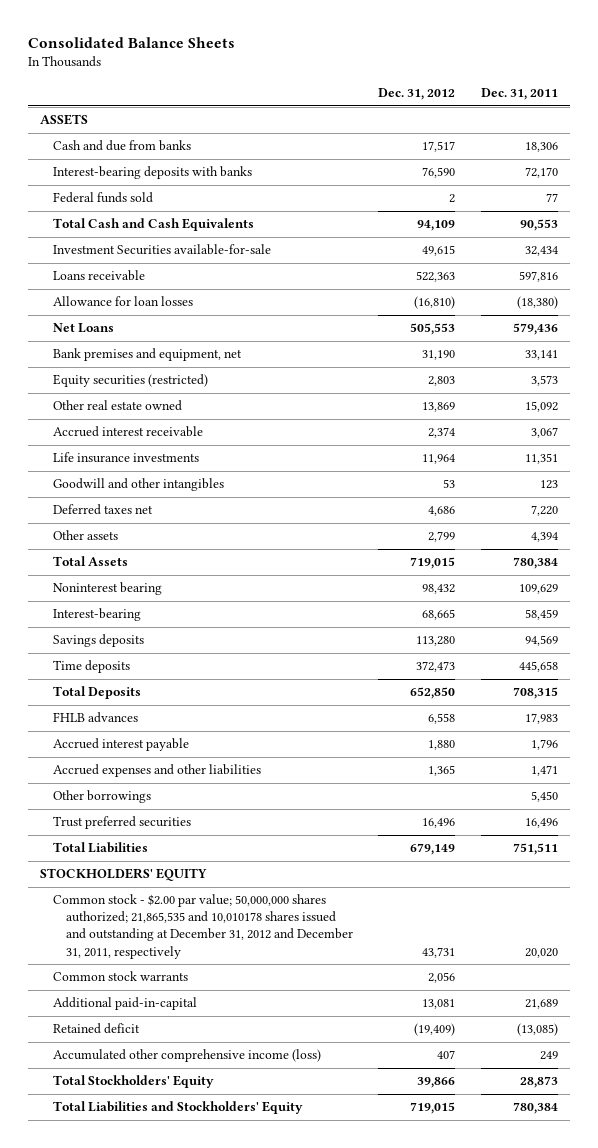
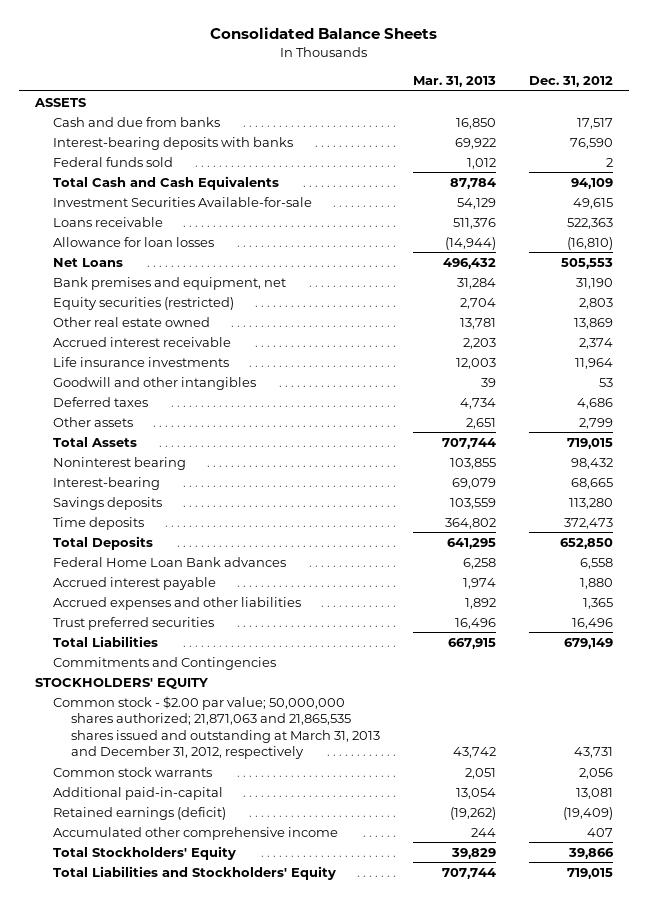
[480,88,558,101] Dec. 31, 2011 -> none
none -> [412,76,496,88] Mar. 31, 2013
[53,244,272,256] Investment Securities available-for-sale -> [53,196,313,207] Investment Securities Available-for-sale
[53,504,154,516] Deferred taxes net -> [53,396,149,407] Deferred taxes
[53,712,139,724] FHLB advances -> [53,556,287,567] Federal Home Loan Bank advances
[53,790,152,804] Other borrowings -> none
none -> [53,656,277,670] Commitments and Contingencies
[53,894,354,959] Common stock - $2.00 par value; 50,000,000 shares authorized; 21,865,535 and 10,010178 shares issued and outstanding at December 31, 2012 and December 31, 2011, respectively -> [53,695,380,760] Common stock - $2.00 par value; 50,000,000 shares authorized; 21,871,063 and 21,865,535 shares issued and outstanding at March 31, 2013 and December 31, 2012, respectively
[53,1023,141,1035] Retained deficit -> [53,806,227,820] Retained earnings (deficit)
[53,1049,322,1063] Accumulated other comprehensive income (loss) -> [53,826,339,840] Accumulated other comprehensive income

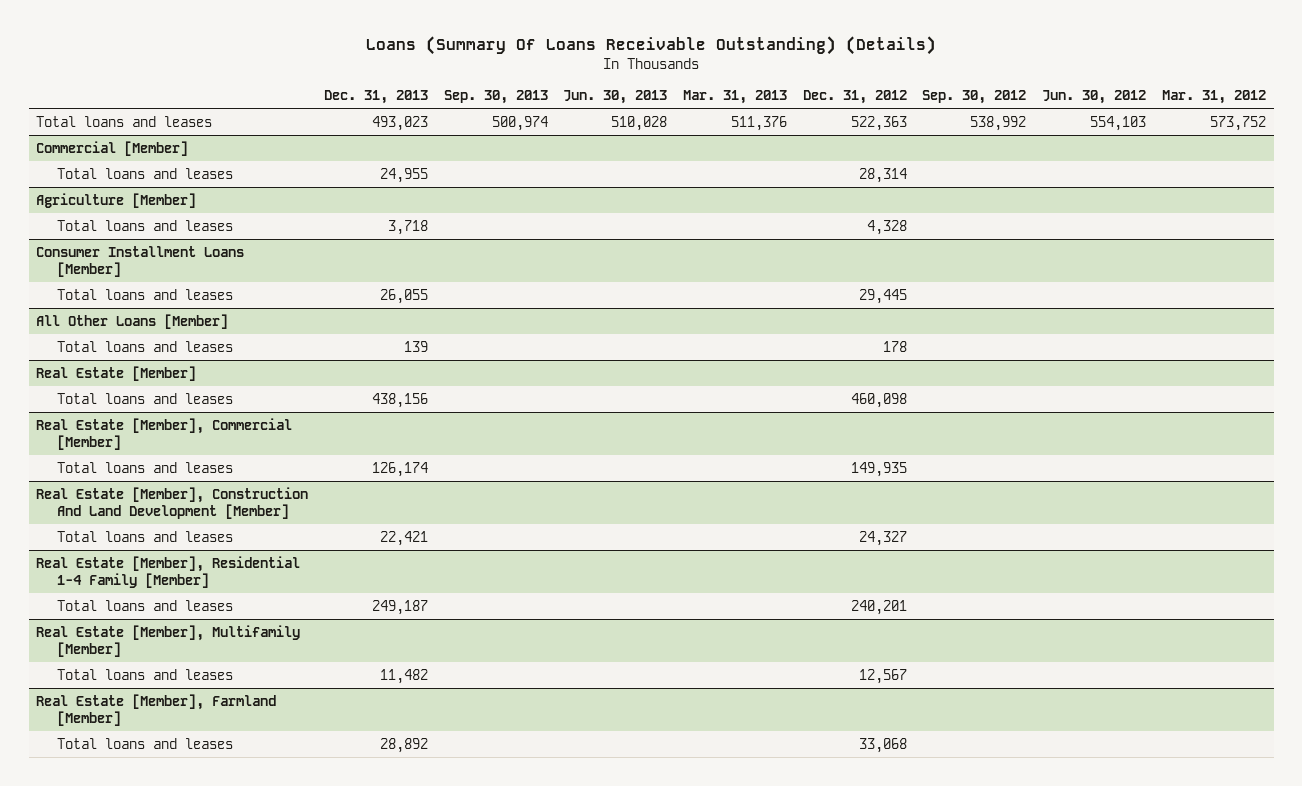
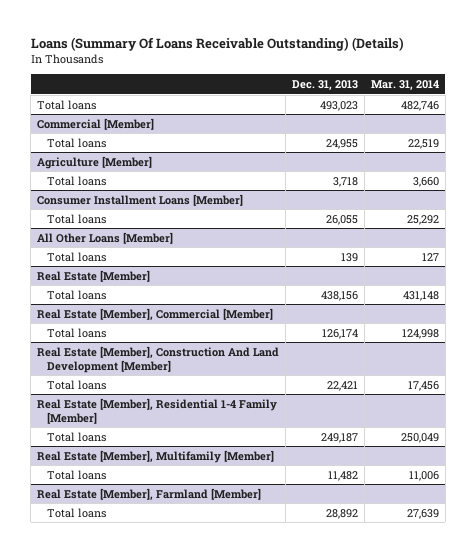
[443,90,548,105] Sep. 30, 2013 -> none
[563,90,668,105] Jun. 30, 2013 -> none
[683,90,788,105] Mar. 31, 2013 -> none
[802,90,907,105] Dec. 31, 2012 -> none
[922,90,1027,105] Sep. 30, 2012 -> none
[1042,90,1147,105] Jun. 30, 2012 -> none
[1161,90,1266,105] Mar. 31, 2012 -> none
none -> [370,80,439,91] Mar. 31, 2014
[36,115,213,127] Total loans and leases -> [37,99,97,110] Total loans
[57,167,234,179] Total loans and leases -> [47,137,107,148] Total loans
[57,219,234,231] Total loans and leases -> [47,175,107,186] Total loans
[57,288,234,300] Total loans and leases -> [47,213,107,224] Total loans
[57,340,234,352] Total loans and leases -> [47,251,107,262] Total loans
[57,392,234,404] Total loans and leases -> [47,289,107,300] Total loans
[57,461,234,473] Total loans and leases -> [47,327,107,338] Total loans
[57,530,234,542] Total loans and leases -> [47,379,107,390] Total loans
[57,599,234,611] Total loans and leases -> [47,431,107,442] Total loans
[57,668,234,680] Total loans and leases -> [47,469,107,480] Total loans
[57,737,234,749] Total loans and leases -> [47,507,107,518] Total loans

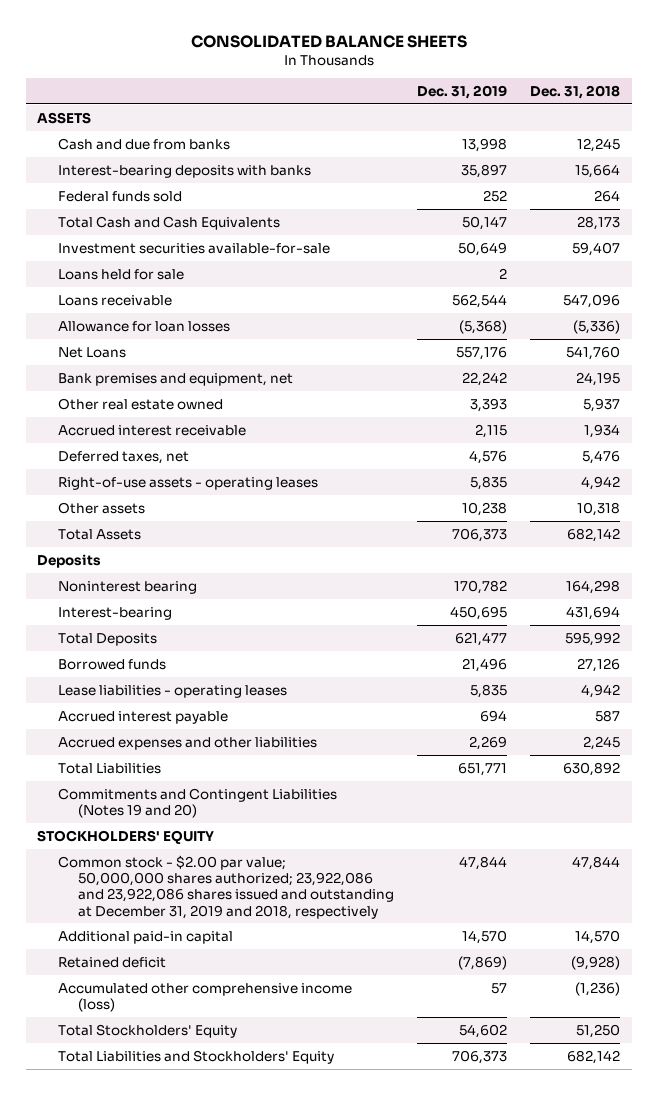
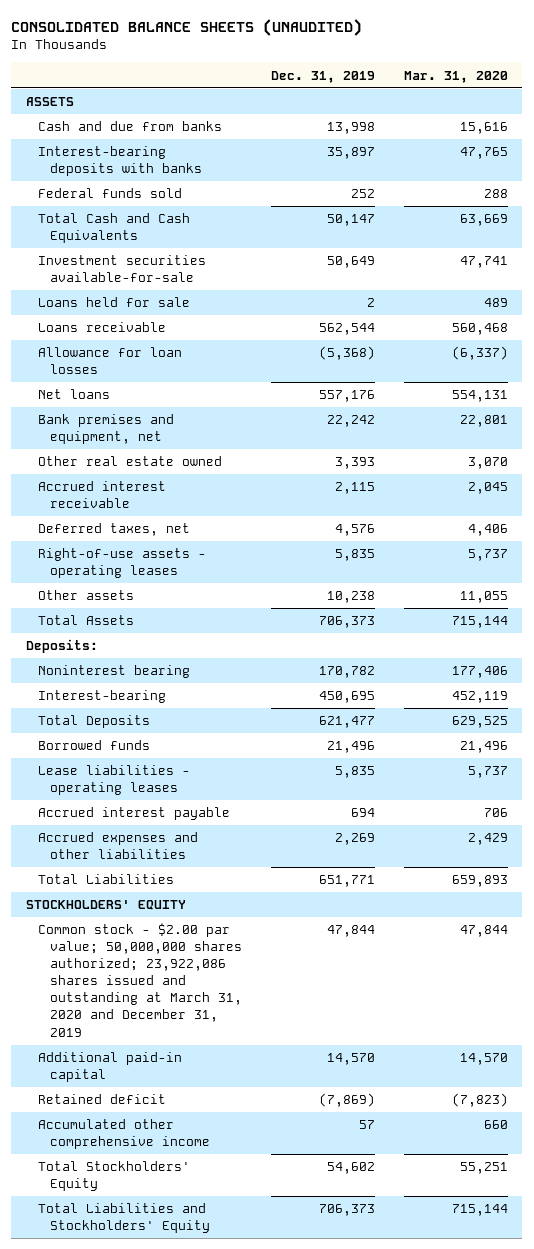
[190,34,467,48] CONSOLIDATED BALANCE SHEETS -> [11,18,363,36] CONSOLIDATED BALANCE SHEETS (UNAUDITED)
[530,84,621,99] Dec. 31, 2018 -> none
none -> [403,70,508,83] Mar. 31, 2020
[57,346,126,358] Net Loans -> [37,389,110,400] Net loans
[37,553,102,568] Deposits -> [25,639,98,654] Deposits:
[57,787,337,818] Commitments and Contingent Liabilities (Notes 19 and 20) -> none
[57,854,395,919] Common stock - $2.00 par value; 50,000,000 shares authorized; 23,922,086 and 23,922,086 shares issued and outstanding at December 31, 2019 and 2018, respectively -> [37,923,242,1037] Common stock - $2.00 par value; 50,000,000 shares authorized; 23,922,086 shares issued and outstanding at March 31, 2020 and December 31, 2019
[57,982,352,1012] Accumulated other comprehensive income (loss) -> [37,1119,210,1150] Accumulated other comprehensive income

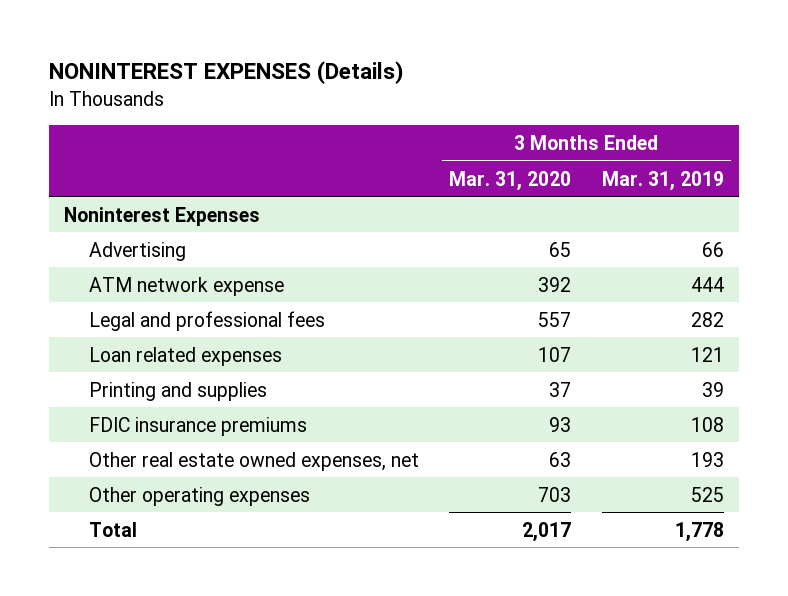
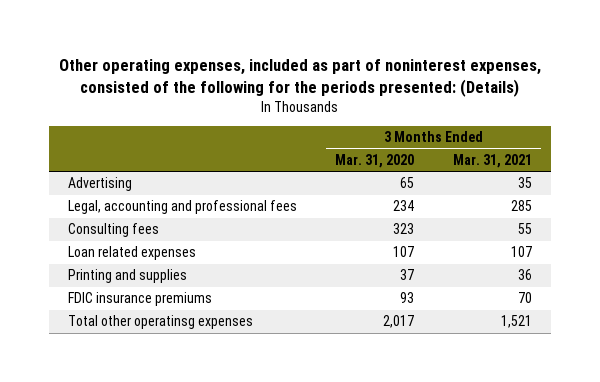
[49,61,404,85] NONINTEREST EXPENSES (Details) -> [58,58,541,97] Other operating expenses, included as part of noninterest expenses, consisted of the following for the periods presented: (Details)
[601,170,724,191] Mar. 31, 2019 -> none
none -> [452,154,532,169] Mar. 31, 2021
[64,206,261,226] Noninterest Expenses -> none
[88,276,284,296] ATM network expense -> none
[88,310,325,331] Legal and professional fees -> [68,200,298,215] Legal, accounting and professional fees
[538,311,572,327] 557 -> [393,200,415,212] 234
none -> [68,223,160,238] Consulting fees
[88,451,419,471] Other real estate owned expenses, net -> none
[88,486,310,506] Other operating expenses -> none
[88,521,137,537] Total -> [68,315,254,330] Total other operatinsg expenses

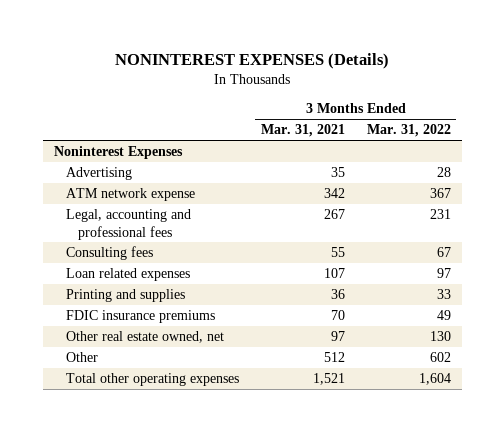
[58,58,541,97] Other operating expenses, included as part of noninterest expenses, consisted of the following for the periods presented: (Details) -> [115,52,390,69] NONINTEREST EXPENSES (Details)
[335,154,415,169] Mar. 31, 2020 -> none
none -> [366,124,451,138] Mar. 31, 2022
none -> [53,146,183,160] Noninterest Expenses
none -> [65,188,195,202] ATM network expense
[510,200,532,212] 285 -> [323,209,345,220] 267
none -> [65,331,224,344] Other real estate owned, net
none -> [65,352,98,363] Other
[68,315,254,330] Total other operatinsg expenses -> [65,373,239,387] Total other operating expenses

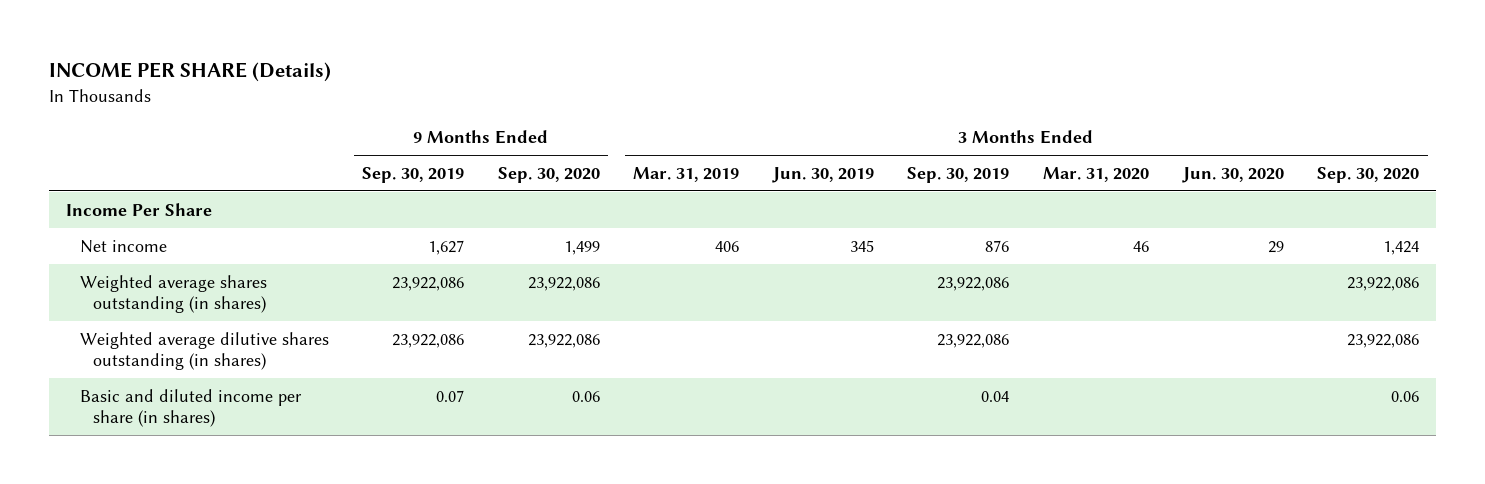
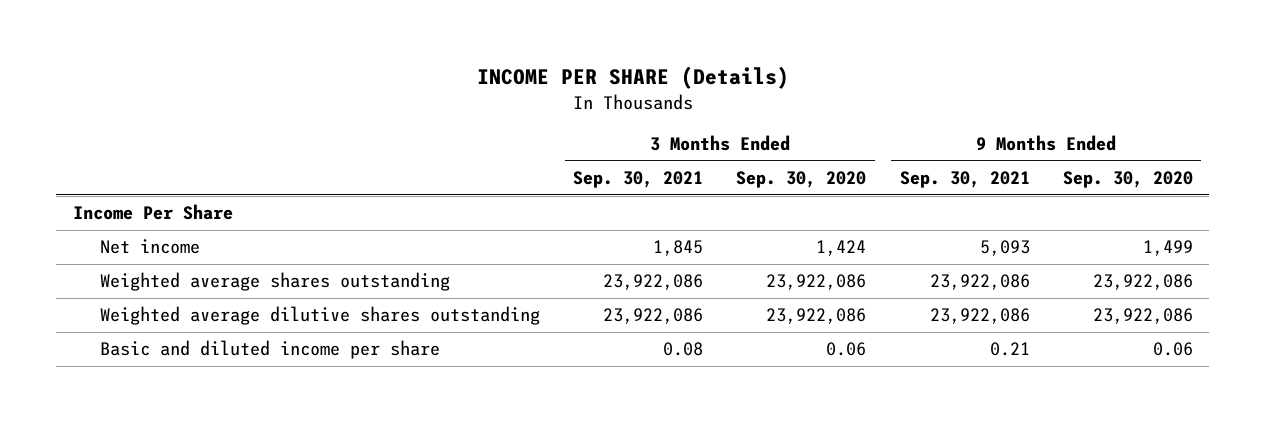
[362,166,465,183] Sep. 30, 2019 -> none
[633,166,740,182] Mar. 31, 2019 -> none
[771,166,874,183] Jun. 30, 2019 -> none
[907,166,1010,183] Sep. 30, 2019 -> none
[1043,166,1150,182] Mar. 31, 2020 -> none
[1181,166,1284,183] Jun. 30, 2020 -> none
none -> [573,171,704,189] Sep. 30, 2021
none -> [899,171,1030,189] Sep. 30, 2021
[79,274,267,313] Weighted average shares outstanding (in shares) -> [99,272,450,292] Weighted average shares outstanding
[79,331,329,370] Weighted average dilutive shares outstanding (in shares) -> [99,306,540,326] Weighted average dilutive shares outstanding
[79,388,302,427] Basic and diluted income per share (in shares) -> [99,340,440,360] Basic and diluted income per share

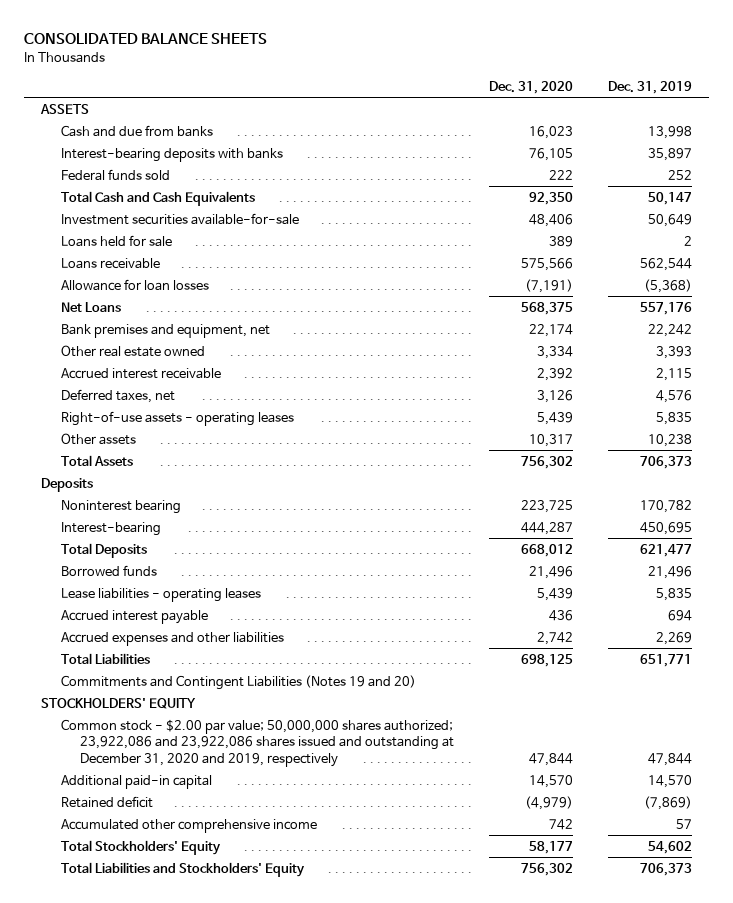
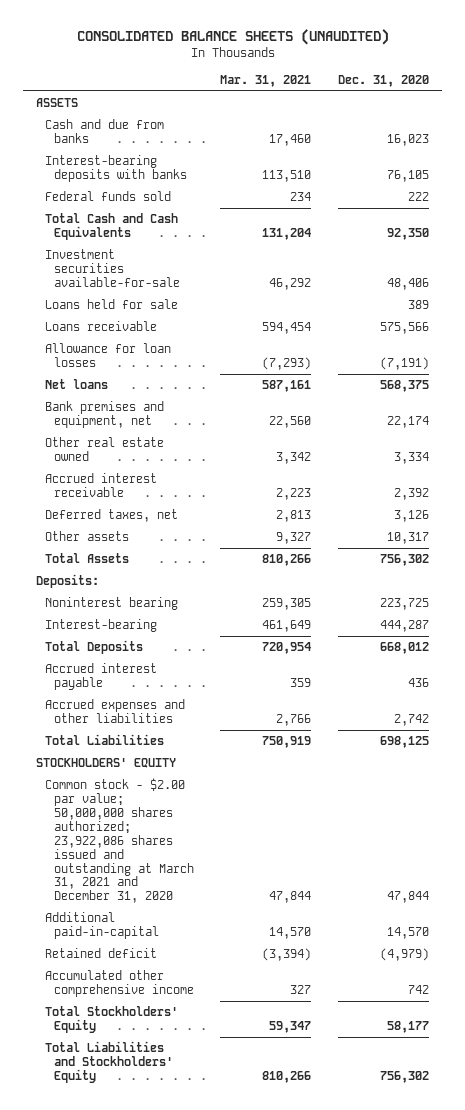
[23,33,267,45] CONSOLIDATED BALANCE SHEETS -> [76,29,389,46] CONSOLIDATED BALANCE SHEETS (UNAUDITED)
[607,81,692,95] Dec. 31, 2019 -> none
none -> [220,75,312,88] Mar. 31, 2021
[60,301,121,312] Net Loans -> [44,378,108,389] Net loans
[60,410,294,426] Right-of-use assets - operating leases -> none
[41,477,94,492] Deposits -> [36,573,100,588] Deposits:
[60,564,157,576] Borrowed funds -> none
[60,587,261,602] Lease liabilities - operating leases -> none
[60,674,416,690] Commitments and Contingent Liabilities (Notes 19 and 20) -> none
[60,718,455,767] Common stock - $2.00 par value; 50,000,000 shares authorized; 23,922,086 and 23,922,086 shares issued and outstanding at December 31, 2020 and 2019, respectively -> [44,777,194,904] Common stock - $2.00 par value; 50,000,000 shares authorized; 23,922,086 shares issued and outstanding at March 31, 2021 and December 31, 2020
[60,774,212,789] Additional paid-in capital -> [44,911,159,939] Additional paid-in-capital

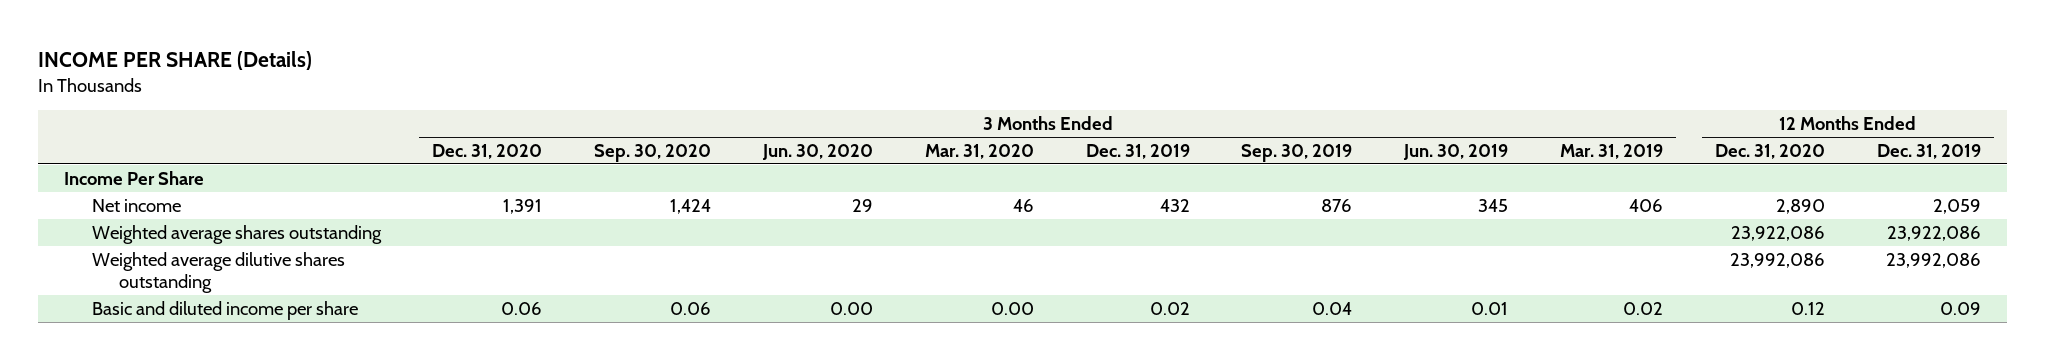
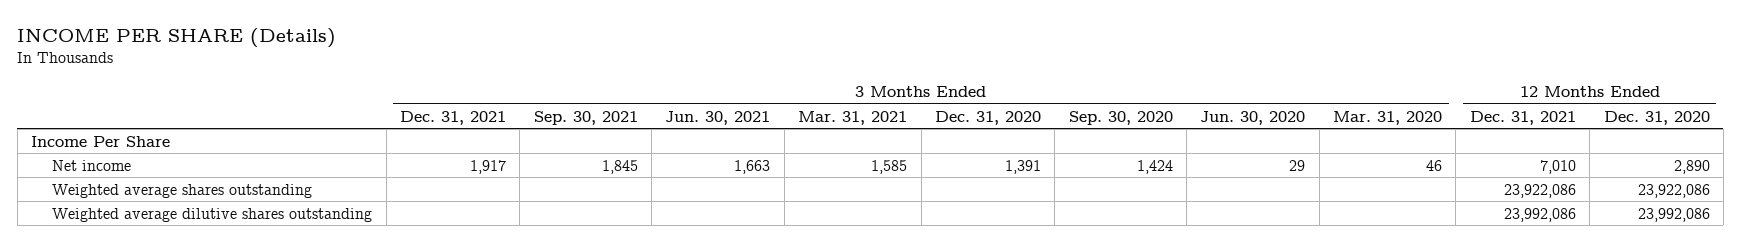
[1085,143,1190,159] Dec. 31, 2019 -> none
[1241,143,1353,162] Sep. 30, 2019 -> none
[1403,143,1509,160] Jun. 30, 2019 -> none
[1560,143,1664,159] Mar. 31, 2019 -> none
[1876,143,1981,159] Dec. 31, 2019 -> none
none -> [399,110,506,125] Dec. 31, 2021
none -> [533,110,638,125] Sep. 30, 2021
none -> [665,110,771,125] Jun. 30, 2021
none -> [798,110,908,125] Mar. 31, 2021
none -> [1469,110,1576,125] Dec. 31, 2021
[91,300,358,320] Basic and diluted income per share -> none

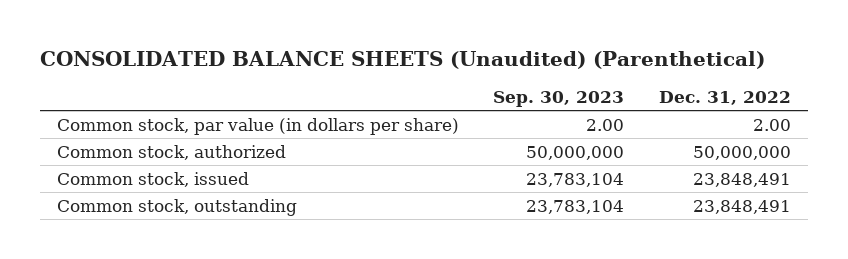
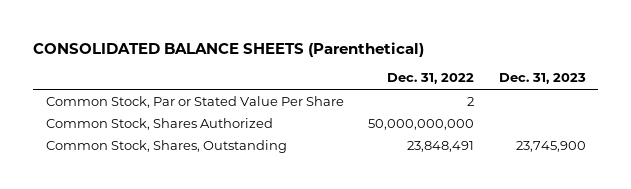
[39,51,765,70] CONSOLIDATED BALANCE SHEETS (Unaudited) (Parenthetical) -> [33,41,425,57] CONSOLIDATED BALANCE SHEETS (Parenthetical)
[493,90,625,107] Sep. 30, 2023 -> none
none -> [498,73,586,85] Dec. 31, 2023
[56,171,249,187] Common stock, issued -> none
[56,117,459,135] Common stock, par value (in dollars per share) -> [45,95,344,108] Common Stock, Par or Stated Value Per Share
[752,118,791,131] 2.00 -> [467,96,475,106] 2
[56,144,286,160] Common stock, authorized -> [45,117,273,130] Common Stock, Shares Authorized
[692,145,791,160] 50,000,000 -> [368,118,475,130] 50,000,000,000
[56,198,297,216] Common stock, outstanding -> [45,139,287,153] Common Stock, Shares, Outstanding

